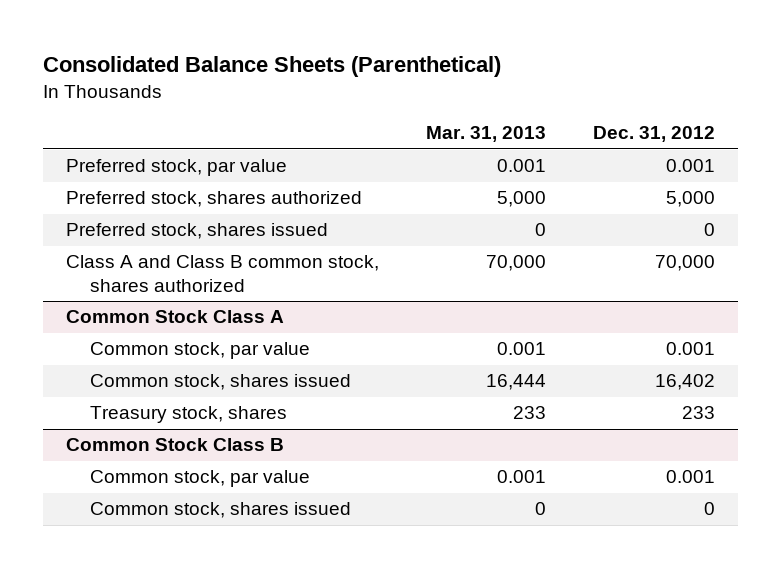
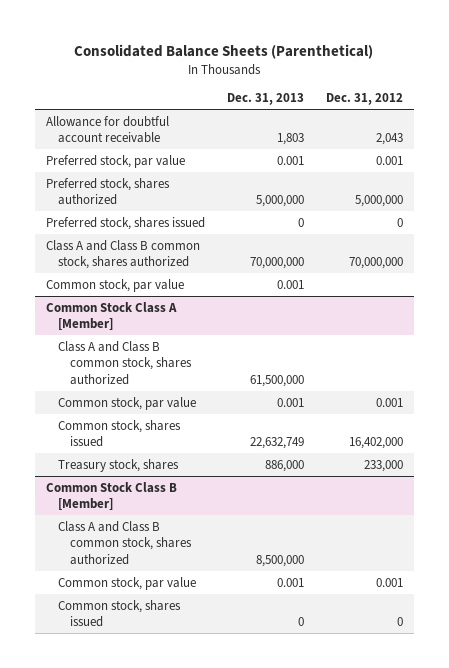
[426,126,547,143] Mar. 31, 2013 -> none
none -> [226,93,304,106] Dec. 31, 2013
none -> [46,115,170,144] Allowance for doubtful account receivable
[665,191,715,208] 5,000 -> [354,195,403,208] 5,000,000
[654,255,715,272] 70,000 -> [348,257,403,270] 70,000,000
none -> [46,278,185,292] Common stock, par value
[66,310,285,324] Common Stock Class A -> [46,301,178,331] Common Stock Class A [Member]
none -> [58,340,193,385] Class A and Class B common stock, shares authorized
[654,374,715,391] 16,402 -> [348,437,403,450] 16,402,000
[681,406,715,420] 233 -> [363,459,403,472] 233,000
[66,438,285,452] Common Stock Class B -> [46,481,178,511] Common Stock Class B [Member]
none -> [58,520,193,565] Class A and Class B common stock, shares authorized

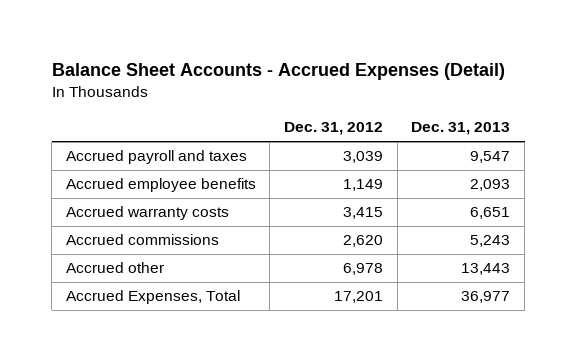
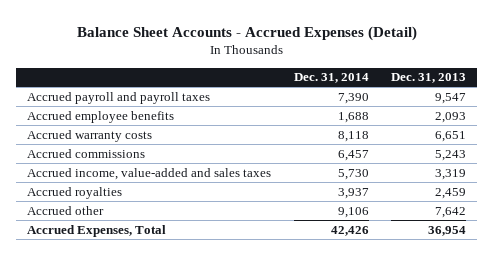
[284,122,384,136] Dec. 31, 2012 -> none
none -> [293,73,369,84] Dec. 31, 2014
[65,150,247,165] Accrued payroll and taxes -> [27,91,211,104] Accrued payroll and payroll taxes
none -> [27,167,272,180] Accrued income, value-added and sales taxes
none -> [27,186,123,199] Accrued royalties
[461,263,511,276] 13,443 -> [434,206,466,218] 7,642
[461,291,511,304] 36,977 -> [427,225,466,236] 36,954

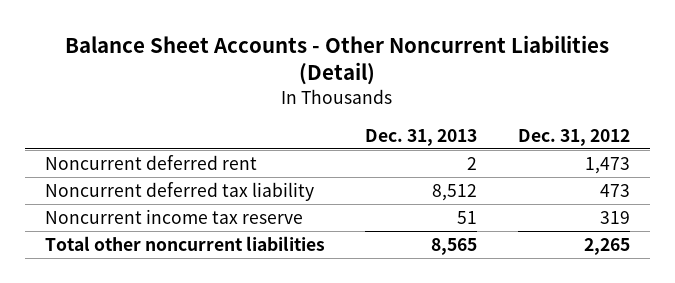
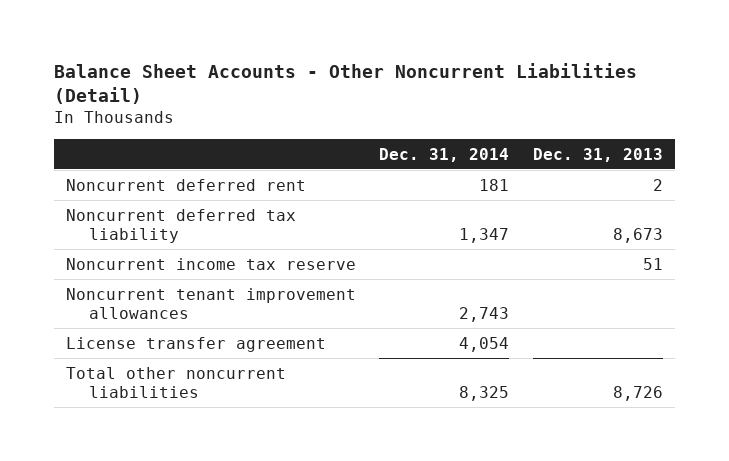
[517,128,630,146] Dec. 31, 2012 -> none
none -> [379,147,510,162] Dec. 31, 2014
[432,183,478,201] 8,512 -> [613,227,664,243] 8,673
none -> [65,287,356,319] Noncurrent tenant improvement allowances
none -> [65,336,326,352] License transfer agreement
[431,237,478,255] 8,565 -> [613,385,664,401] 8,726

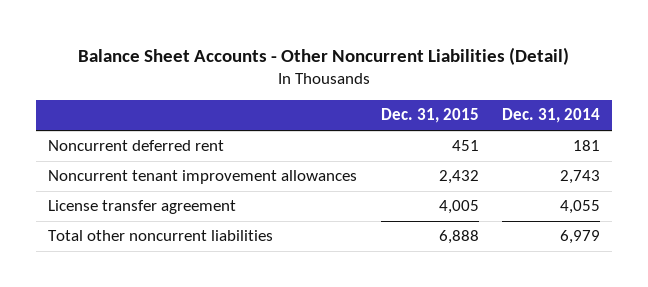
[533,147,664,162] Dec. 31, 2013 -> none
none -> [380,108,479,124] Dec. 31, 2015
[65,208,296,243] Noncurrent deferred tax liability -> none
[65,257,356,270] Noncurrent income tax reserve -> none
[459,336,510,352] 4,054 -> [560,200,601,215] 4,055
[459,385,510,401] 8,325 -> [560,230,601,245] 6,979

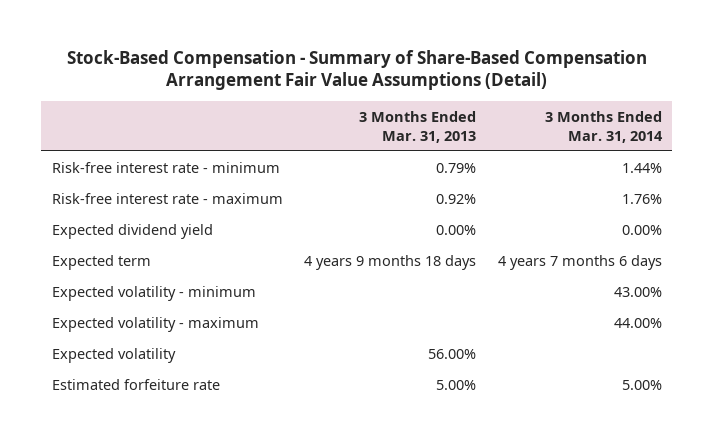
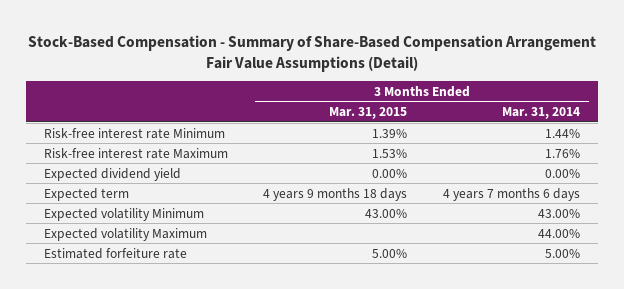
[359,110,477,143] 3 Months Ended Mar. 31, 2013 -> none
none -> [329,106,408,119] Mar. 31, 2015
[51,161,280,173] Risk-free interest rate - minimum -> [43,127,225,139] Risk-free interest rate Minimum
[51,192,283,204] Risk-free interest rate - maximum -> [43,147,228,159] Risk-free interest rate Maximum
[51,347,176,363] Expected volatility -> none
[51,285,256,301] Expected volatility - minimum -> [43,207,204,221] Expected volatility Minimum
[51,316,259,332] Expected volatility - maximum -> [43,227,207,241] Expected volatility Maximum

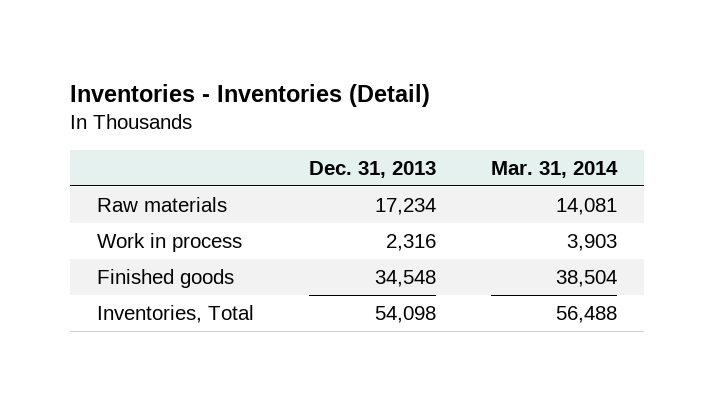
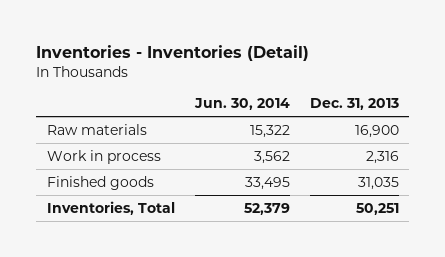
[491,160,619,178] Mar. 31, 2014 -> none
none -> [193,98,290,111] Jun. 30, 2014
[375,197,437,215] 17,234 -> [354,124,399,138] 16,900
[375,269,437,287] 34,548 -> [357,176,399,190] 31,035
[375,305,437,323] 54,098 -> [355,202,399,215] 50,251

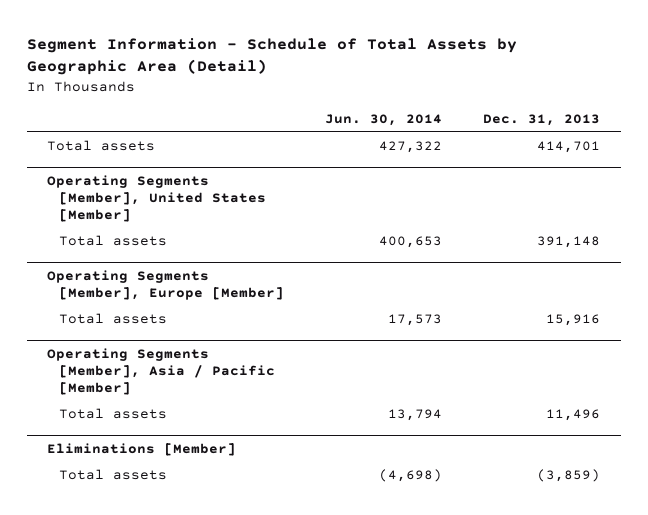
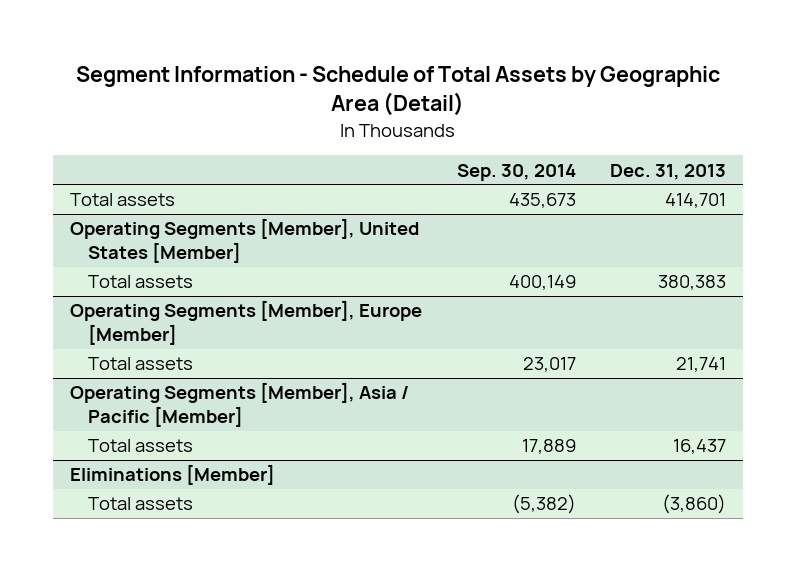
[325,113,443,126] Jun. 30, 2014 -> none
none -> [456,163,576,181] Sep. 30, 2014
[537,236,601,249] 391,148 -> [657,275,726,291] 380,383
[546,314,601,327] 15,916 -> [675,357,726,373] 21,741
[546,409,601,422] 11,496 -> [672,439,726,455] 16,437
[537,469,601,483] (3,859) -> [661,494,726,515] (3,860)

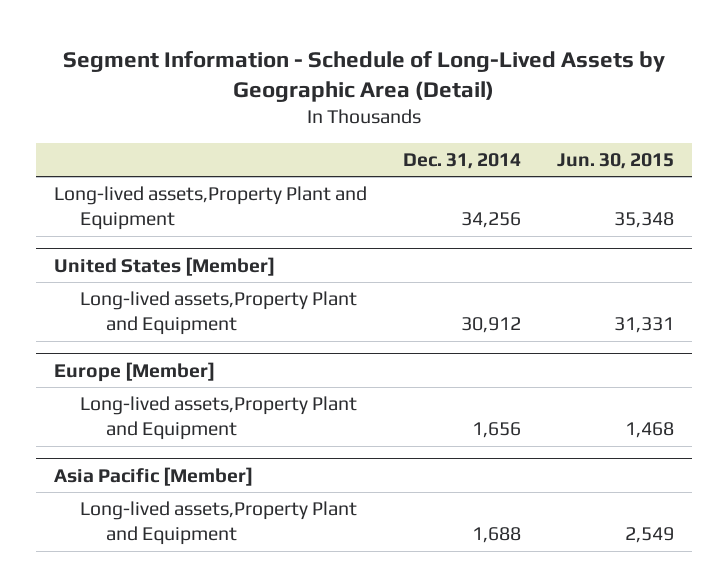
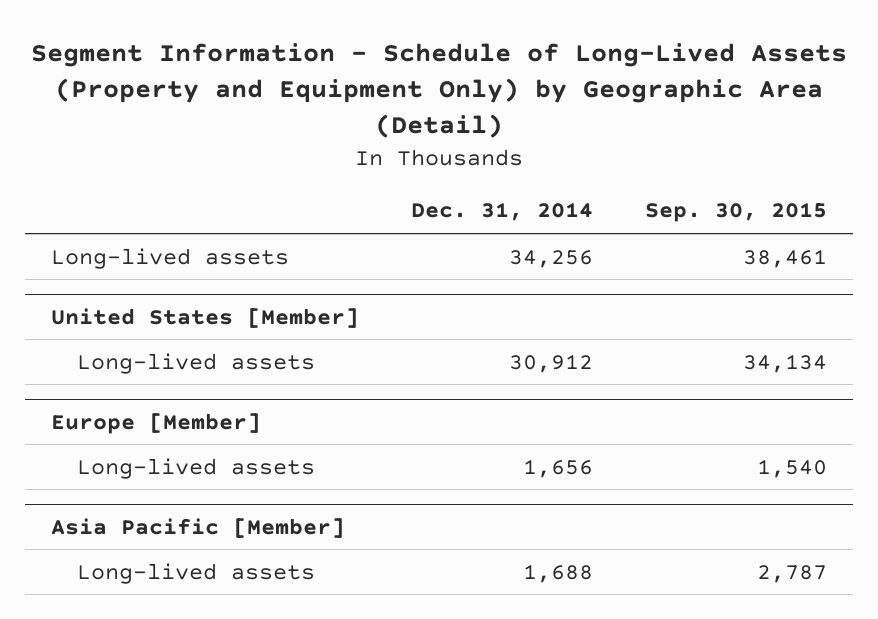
[63,50,666,102] Segment Information - Schedule of Long-Lived Assets by Geographic Area (Detail) -> [31,42,848,139] Segment Information - Schedule of Long-Lived Assets (Property and Equipment Only) by Geographic Area (Detail)
[556,152,674,169] Jun. 30, 2015 -> none
none -> [645,202,828,223] Sep. 30, 2015
[54,186,368,231] Long-lived assets,Property Plant and Equipment -> [50,247,289,269] Long-lived assets
[80,291,358,336] Long-lived assets,Property Plant and Equipment -> [77,352,316,374] Long-lived assets
[80,396,358,441] Long-lived assets,Property Plant and Equipment -> [77,457,316,479] Long-lived assets
[80,501,358,546] Long-lived assets,Property Plant and Equipment -> [77,562,316,584] Long-lived assets

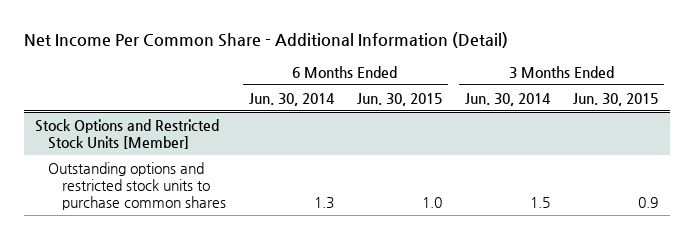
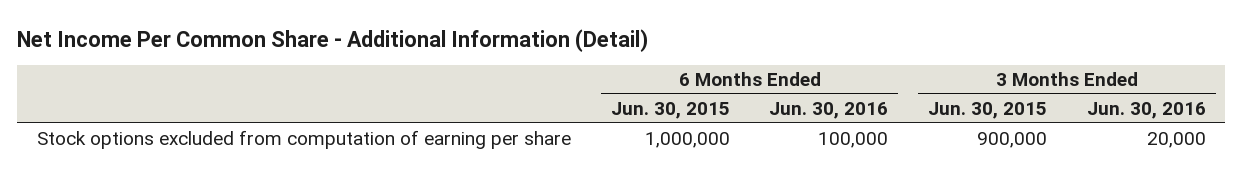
[248,92,335,106] Jun. 30, 2014 -> none
[464,92,551,106] Jun. 30, 2014 -> none
none -> [769,101,889,119] Jun. 30, 2016
none -> [1086,101,1206,119] Jun. 30, 2016
[35,118,220,149] Stock Options and Restricted Stock Units [Member] -> none
[48,161,226,211] Outstanding options and restricted stock units to purchase common shares -> none
none -> [37,129,572,149] Stock options excluded from computation of earning per share

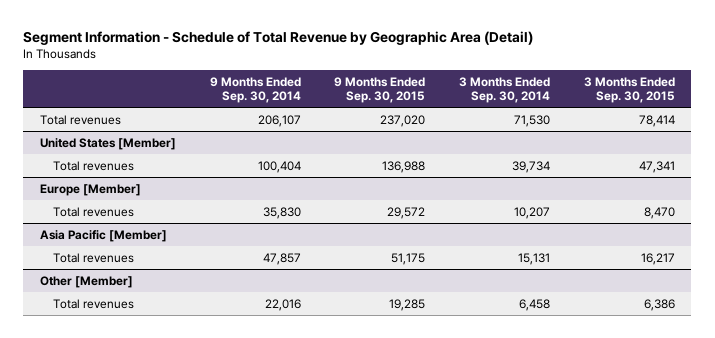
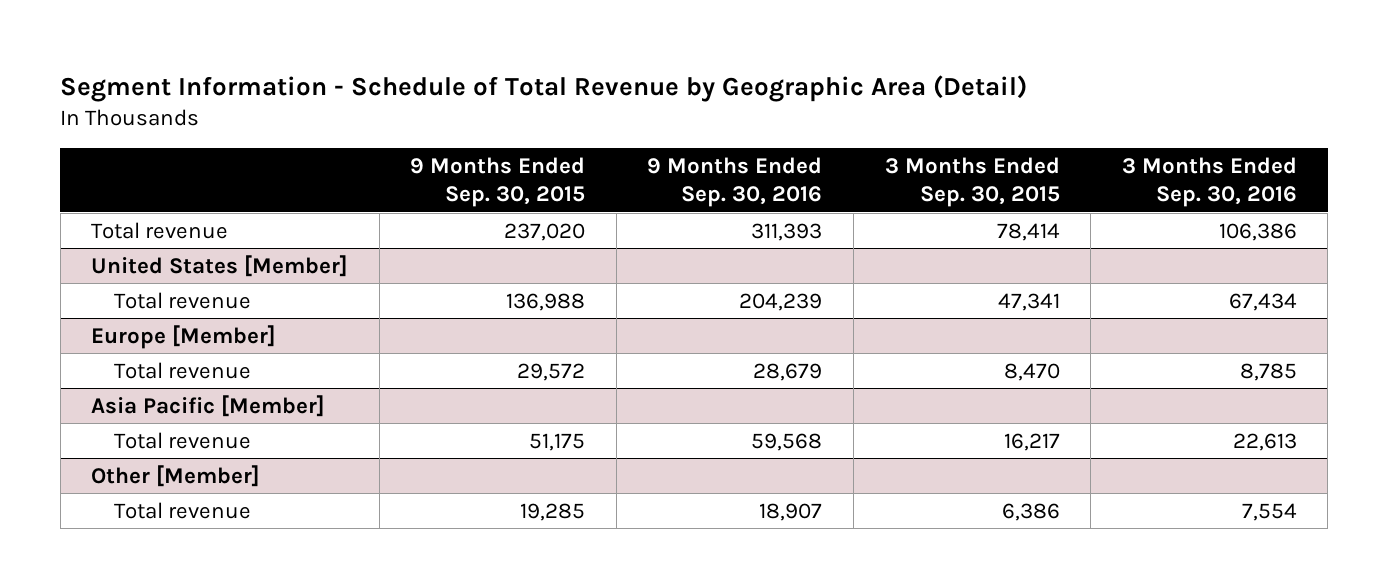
[209,76,301,104] 9 Months Ended Sep. 30, 2014 -> none
[458,76,550,104] 3 Months Ended Sep. 30, 2014 -> none
none -> [647,156,823,207] 9 Months Ended Sep. 30, 2016
none -> [1121,156,1297,207] 3 Months Ended Sep. 30, 2016
[39,114,121,125] Total revenues -> [91,221,229,239] Total revenue
[53,160,135,171] Total revenues -> [114,291,252,309] Total revenue
[53,206,135,217] Total revenues -> [114,361,252,379] Total revenue
[53,252,135,263] Total revenues -> [114,431,252,449] Total revenue
[53,298,135,309] Total revenues -> [114,501,252,519] Total revenue

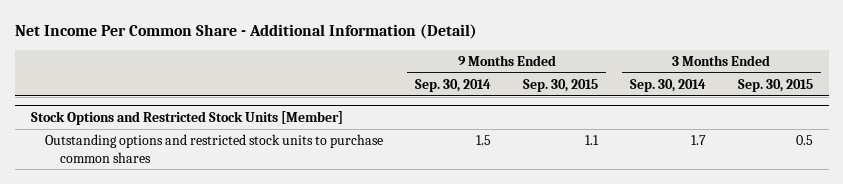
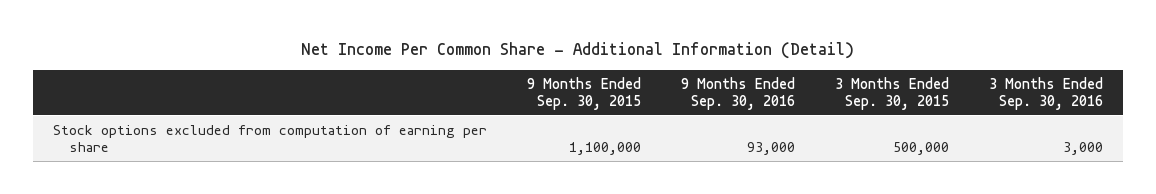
[415,79,492,93] Sep. 30, 2014 -> none
[629,79,706,93] Sep. 30, 2014 -> none
none -> [681,76,796,111] 9 Months Ended Sep. 30, 2016
none -> [989,76,1104,111] 3 Months Ended Sep. 30, 2016
[30,110,343,125] Stock Options and Restricted Stock Units [Member] -> none
[45,134,384,163] Outstanding options and restricted stock units to purchase common shares -> none
none -> [52,124,487,153] Stock options excluded from computation of earning per share

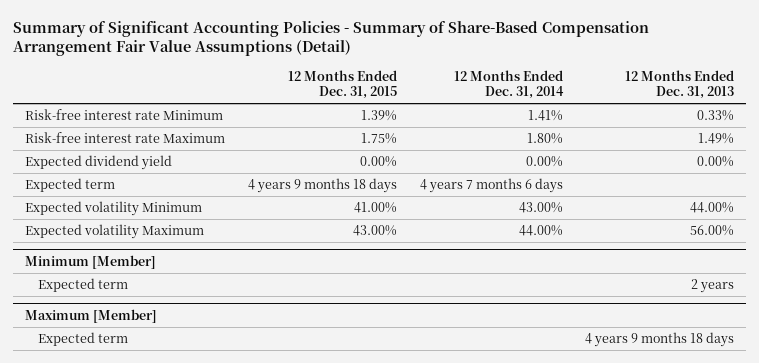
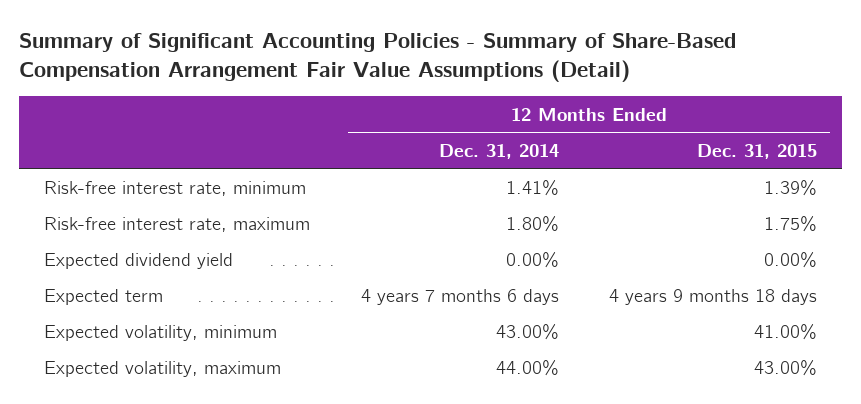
[625,69,735,100] 12 Months Ended Dec. 31, 2013 -> none
[24,109,223,121] Risk-free interest rate Minimum -> [44,180,307,196] Risk-free interest rate, minimum
[24,132,225,144] Risk-free interest rate Maximum -> [44,216,311,232] Risk-free interest rate, maximum
[24,255,156,270] Minimum [Member] -> none
[37,278,128,293] Expected term -> none
[24,309,157,324] Maximum [Member] -> none
[37,332,128,347] Expected term -> none
[24,201,202,217] Expected volatility Minimum -> [44,324,278,341] Expected volatility, minimum
[24,224,204,240] Expected volatility Maximum -> [44,360,282,377] Expected volatility, maximum

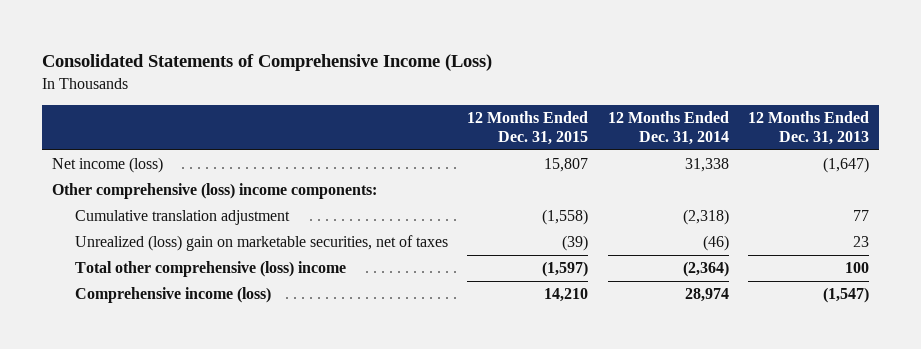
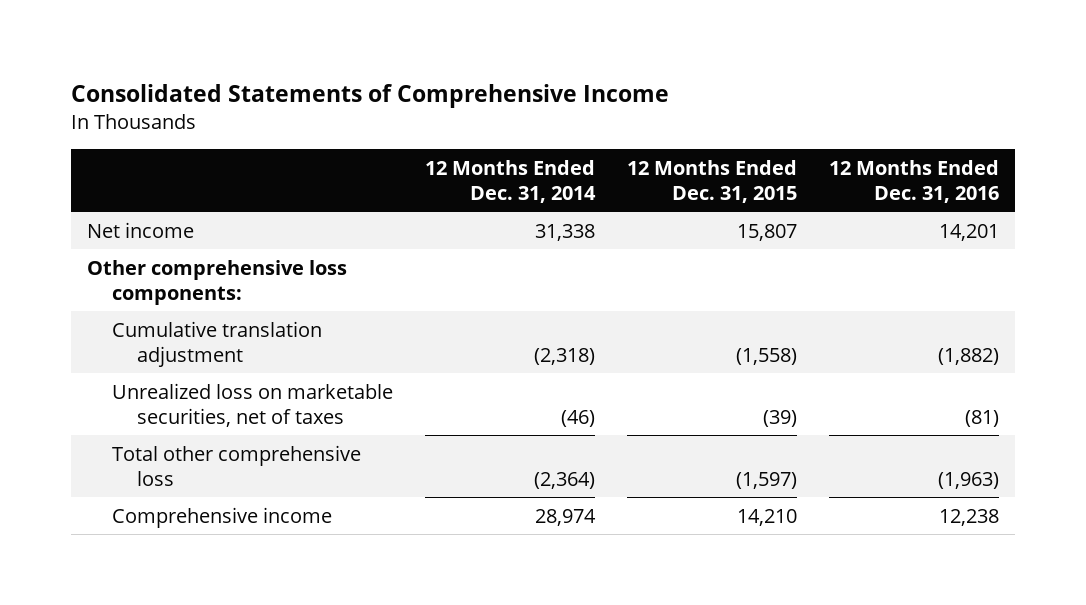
[42,54,493,72] Consolidated Statements of Comprehensive Income (Loss) -> [70,83,669,108] Consolidated Statements of Comprehensive Income
[748,111,870,146] 12 Months Ended Dec. 31, 2013 -> none
none -> [828,159,999,204] 12 Months Ended Dec. 31, 2016
[52,157,164,174] Net income (loss) -> [86,221,194,238] Net income
[52,183,378,200] Other comprehensive (loss) income components: -> [86,259,347,305] Other comprehensive loss components:
[74,235,448,252] Unrealized (loss) gain on marketable securities, net of taxes -> [111,382,393,427] Unrealized loss on marketable securities, net of taxes
[74,261,346,278] Total other comprehensive (loss) income -> [111,444,361,486] Total other comprehensive loss
[74,287,271,304] Comprehensive income (loss) -> [111,506,332,528] Comprehensive income

